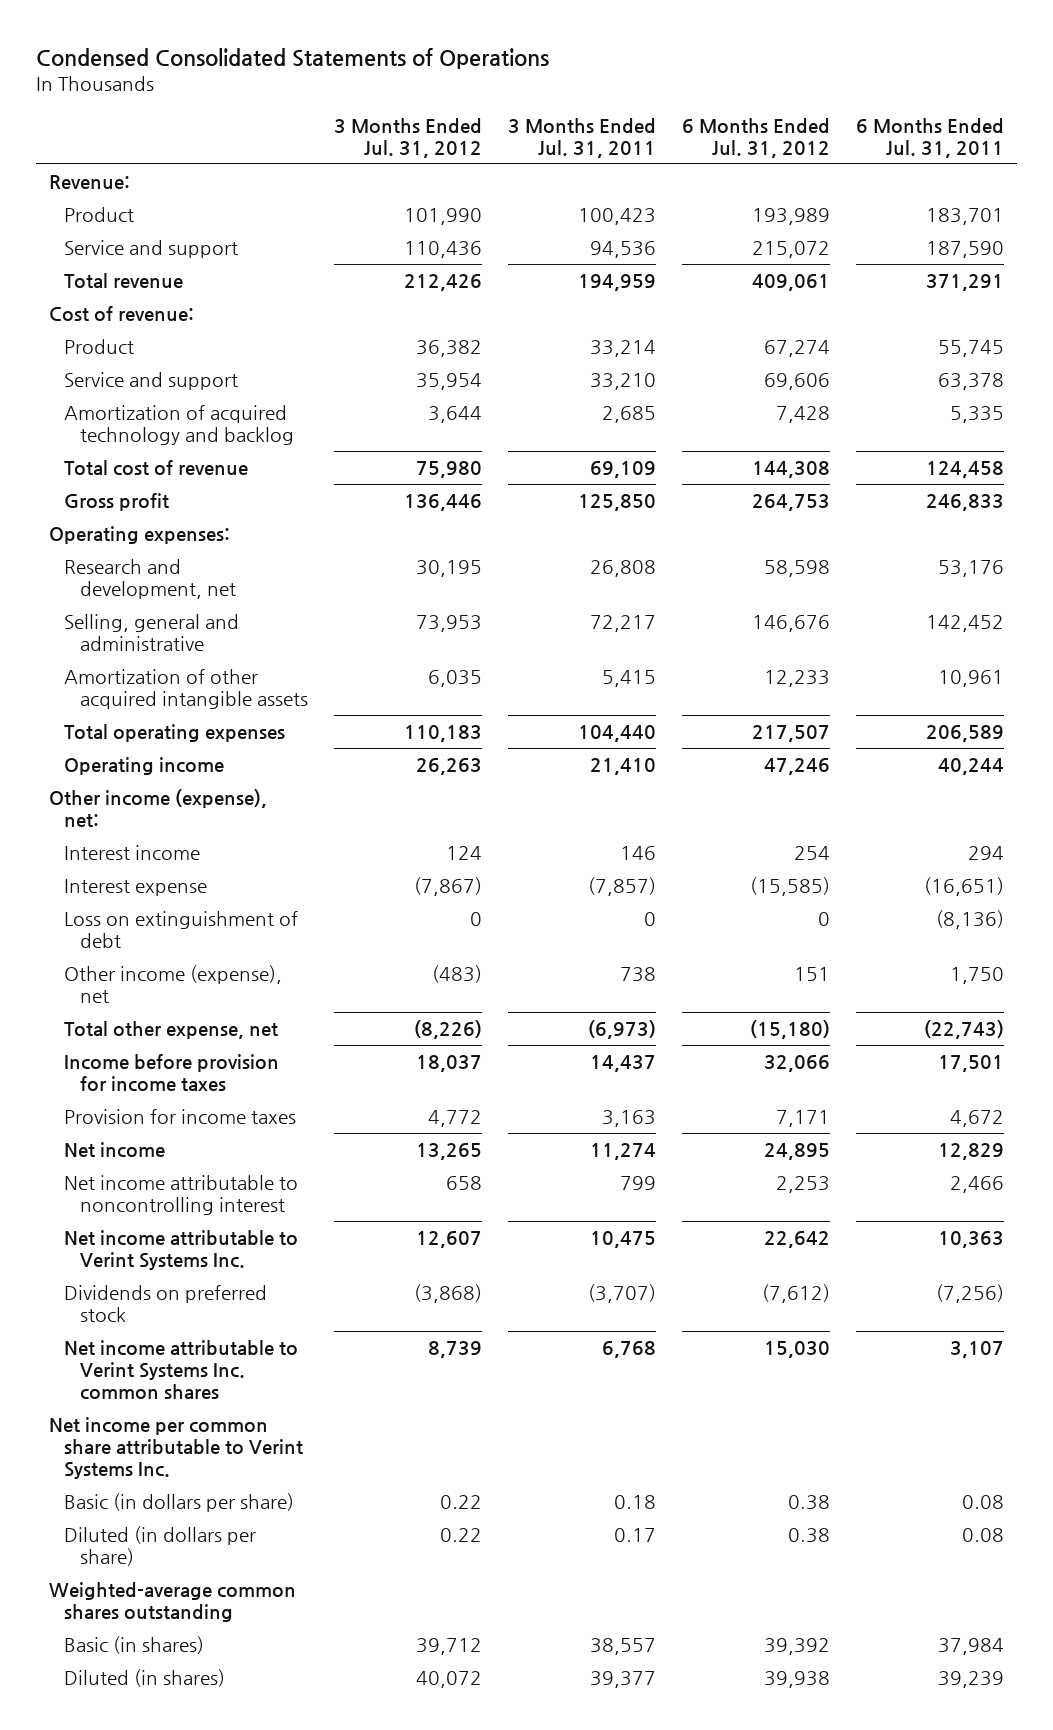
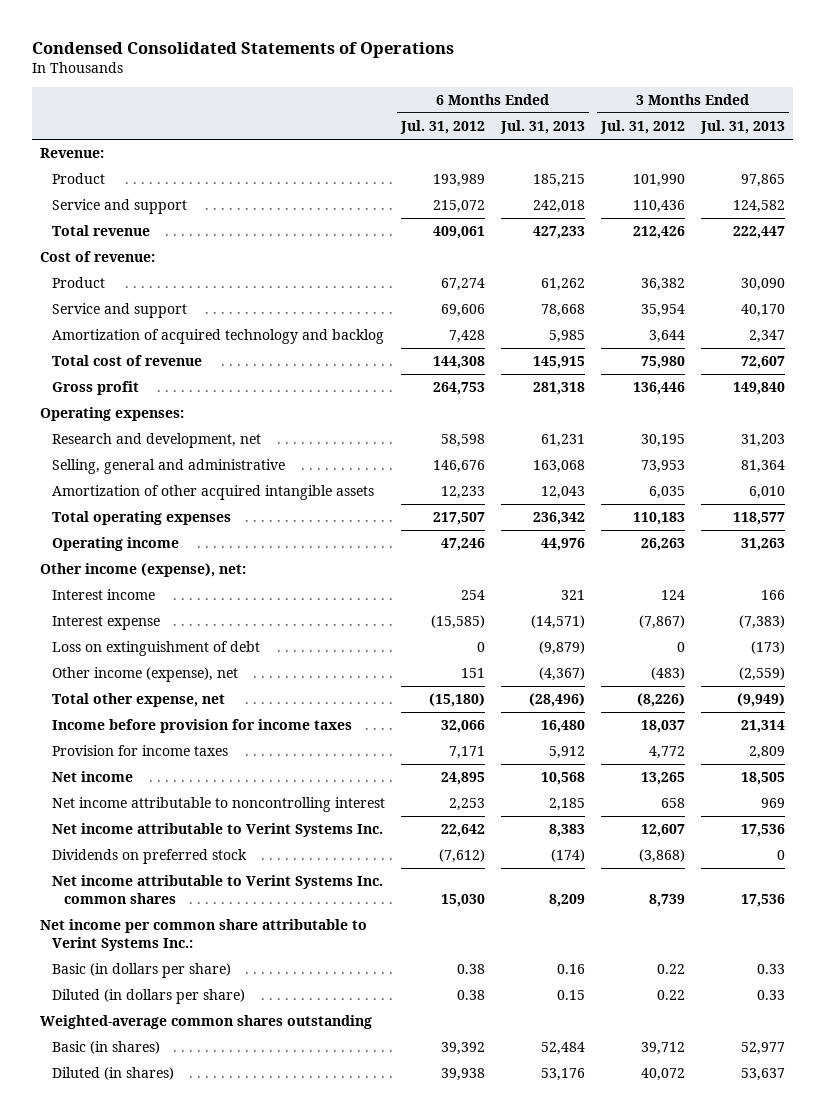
[507,117,656,158] 3 Months Ended Jul. 31, 2011 -> none
[855,117,1004,158] 6 Months Ended Jul. 31, 2011 -> none
none -> [499,120,585,135] Jul. 31, 2013
none -> [699,120,785,135] Jul. 31, 2013
[49,1416,304,1480] Net income per common share attributable to Verint Systems Inc. -> [39,919,367,952] Net income per common share attributable to Verint Systems Inc.:

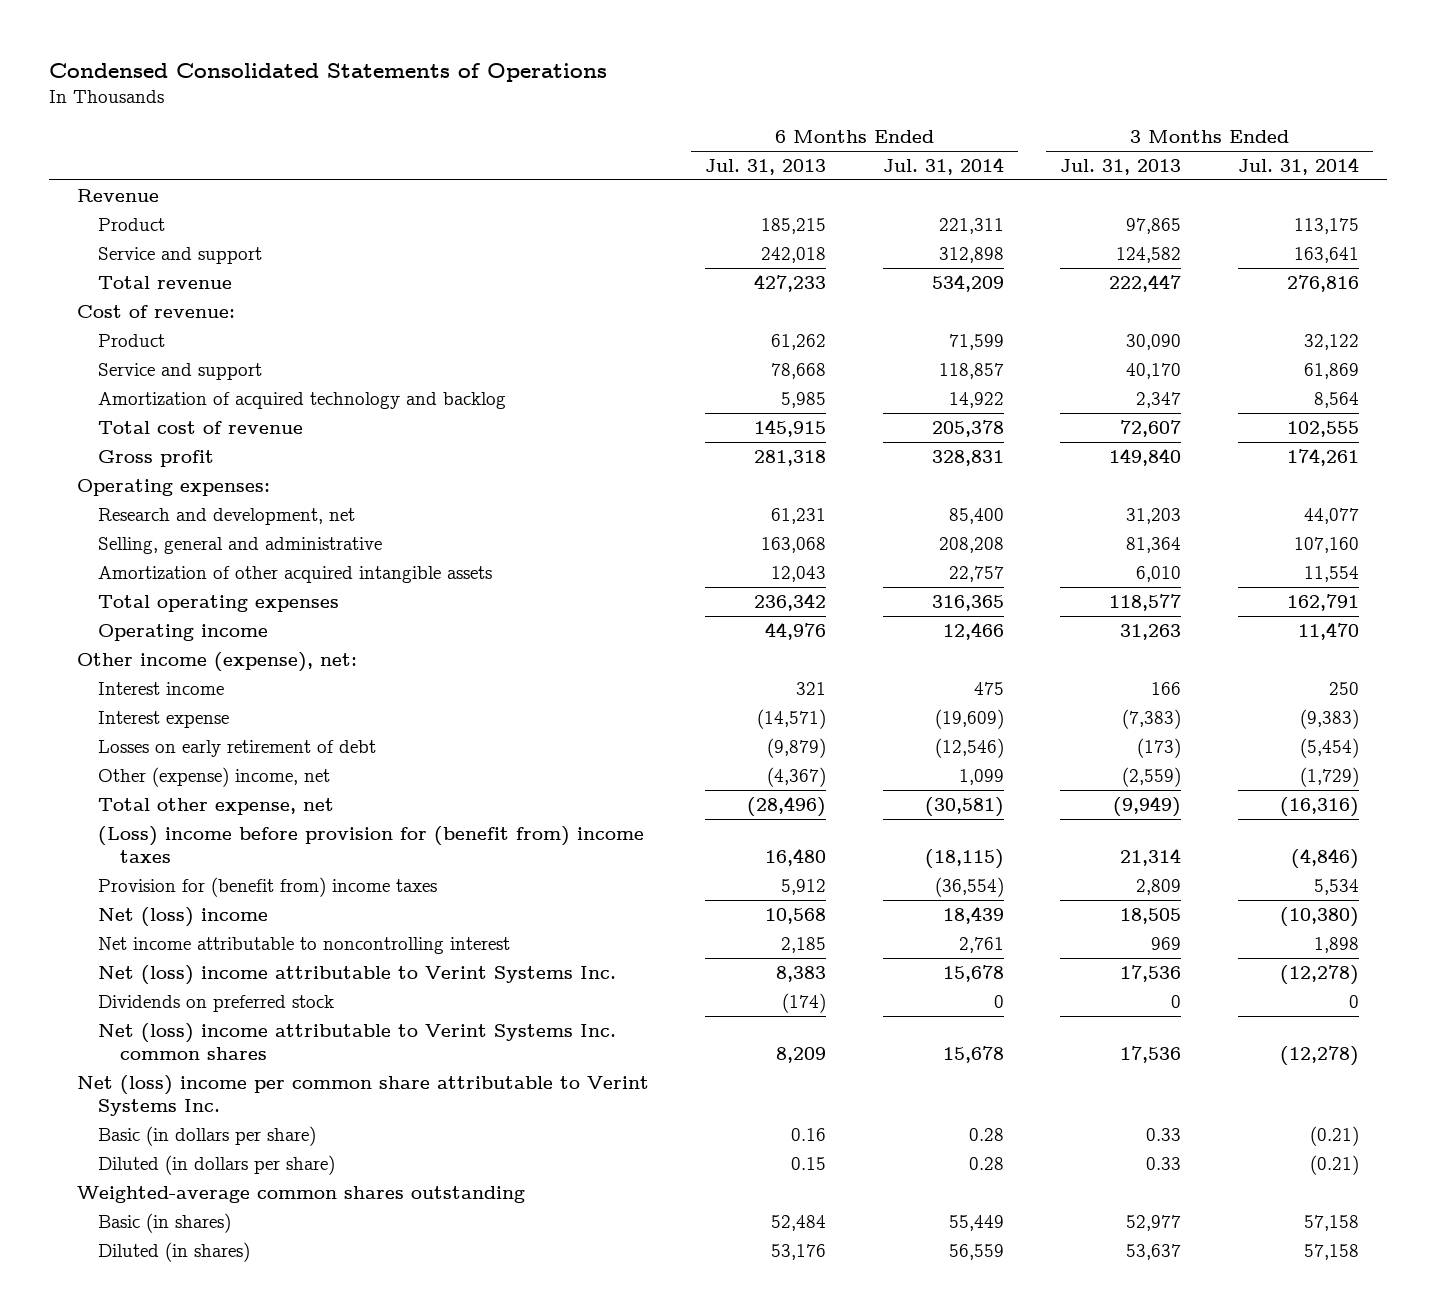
[399,120,485,135] Jul. 31, 2012 -> none
[599,120,685,135] Jul. 31, 2012 -> none
none -> [882,157,1004,176] Jul. 31, 2014
none -> [1237,157,1359,176] Jul. 31, 2014
[39,148,104,159] Revenue: -> [76,188,159,202] Revenue
[51,641,260,657] Loss on extinguishment of debt -> [98,739,377,757] Losses on early retirement of debt
[51,667,238,683] Other income (expense), net -> [98,766,331,787] Other (expense) income, net
[51,719,352,734] Income before provision for income taxes -> [98,825,645,864] (Loss) income before provision for (benefit from) income taxes
[51,745,228,757] Provision for income taxes -> [98,876,438,897] Provision for (benefit from) income taxes
[51,771,133,783] Net income -> [98,906,269,927] Net (loss) income
[51,823,383,838] Net income attributable to Verint Systems Inc. -> [98,964,617,985] Net (loss) income attributable to Verint Systems Inc.
[51,875,383,905] Net income attributable to Verint Systems Inc. common shares -> [98,1022,617,1061] Net (loss) income attributable to Verint Systems Inc. common shares
[39,919,367,952] Net income per common share attributable to Verint Systems Inc.: -> [76,1074,649,1117] Net (loss) income per common share attributable to Verint Systems Inc.

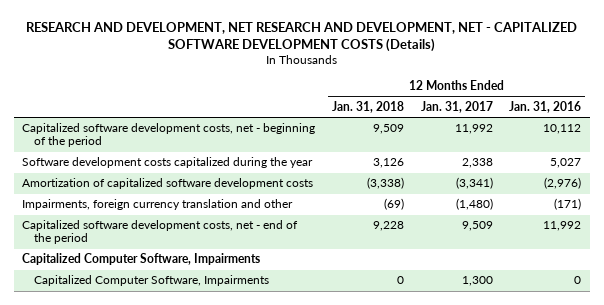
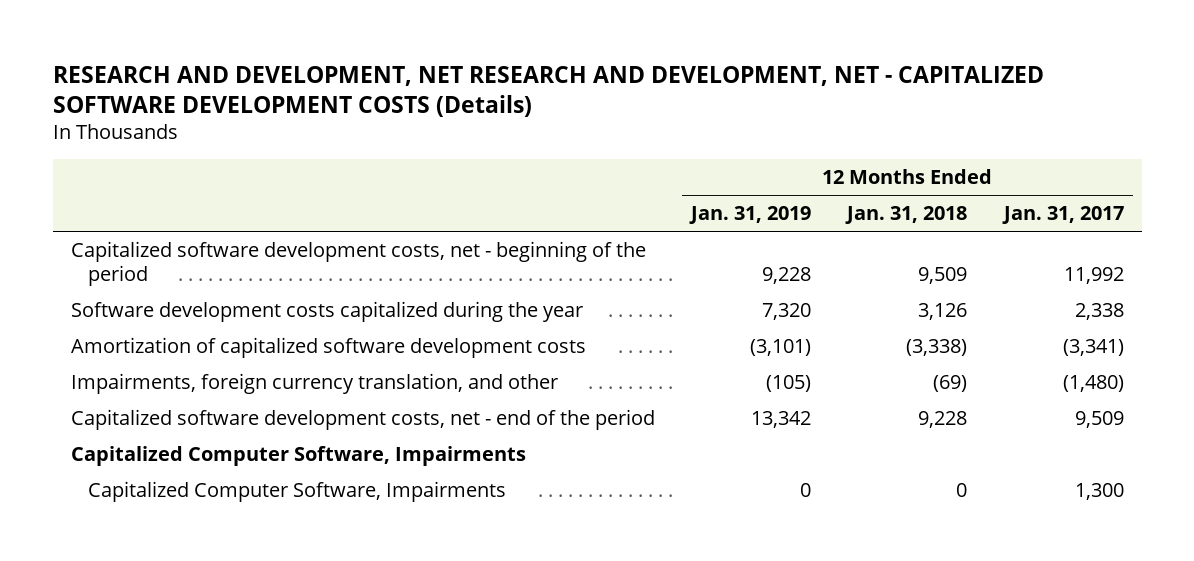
[509,100,582,113] Jan. 31, 2016 -> none
none -> [689,206,812,225] Jan. 31, 2019
[22,199,294,211] Impairments, foreign currency translation and other -> [70,373,558,395] Impairments, foreign currency translation, and other

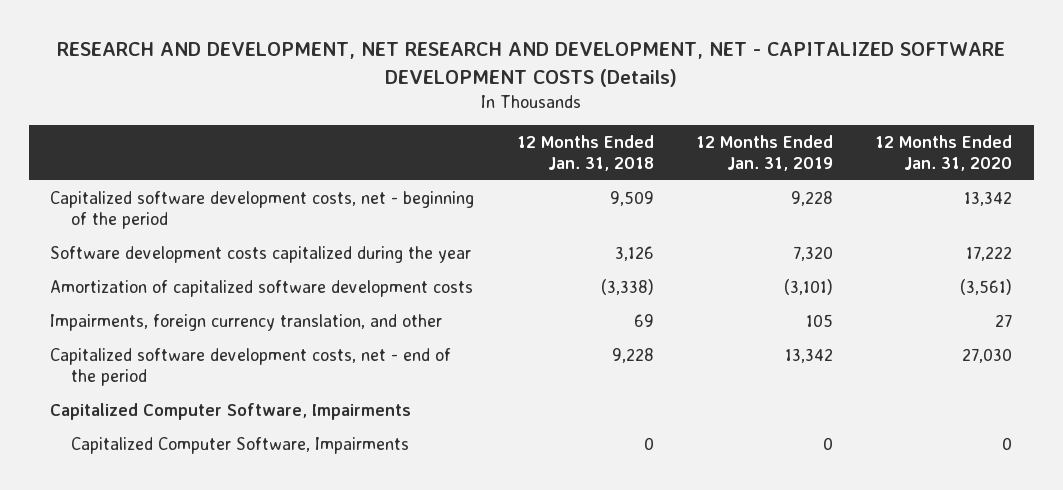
[1001,206,1124,225] Jan. 31, 2017 -> none
none -> [875,135,1013,171] 12 Months Ended Jan. 31, 2020
[766,375,812,393] (105) -> [806,313,834,327] 105
[933,375,968,393] (69) -> [633,313,654,327] 69

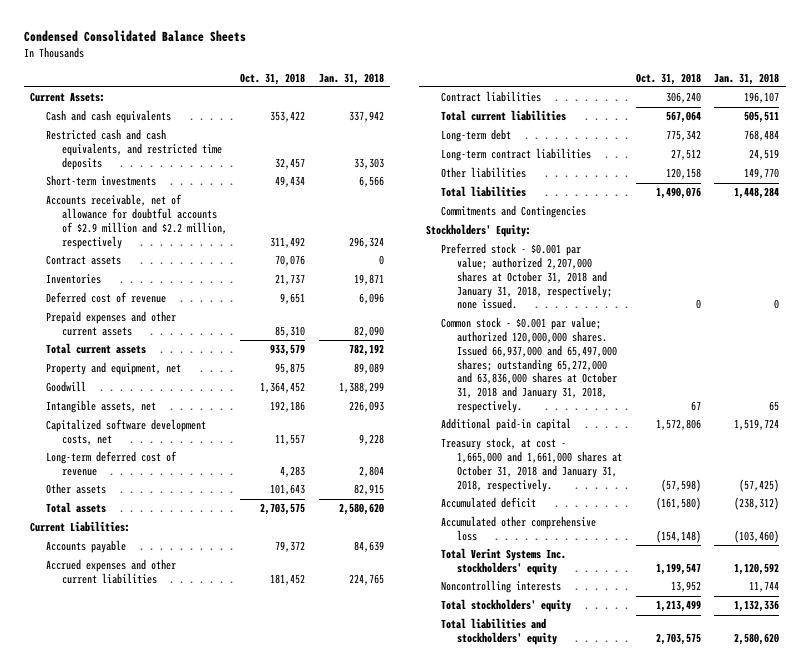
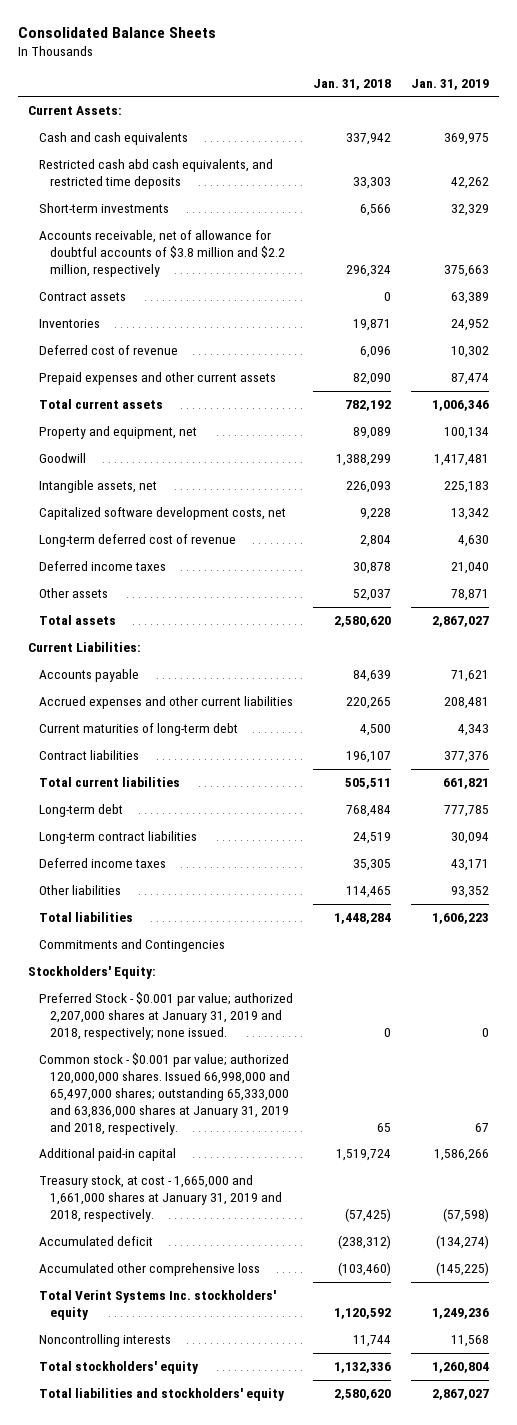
[23,30,246,43] Condensed Consolidated Balance Sheets -> [17,27,216,39] Consolidated Balance Sheets
[240,72,306,85] Oct. 31, 2018 -> none
none -> [411,78,490,90] Jan. 31, 2019
[46,129,222,170] Restricted cash and cash equivalents, and restricted time deposits -> [38,159,273,190] Restricted cash abd cash equivalents, and restricted time deposits
[46,194,227,249] Accounts receivable, net of allowance for doubtful accounts of $2.9 million and $2.2 million, respectively -> [38,230,286,277] Accounts receivable, net of allowance for doubtful accounts of $3.8 million and $2.2 million, respectively
none -> [38,561,166,572] Deferred income taxes
[353,484,384,496] 82,915 -> [353,589,392,602] 52,037
[348,574,384,586] 224,765 -> [346,697,392,710] 220,265
none -> [38,723,238,737] Current maturities of long-term debt
none -> [38,858,166,869] Deferred income taxes
[744,168,780,180] 149,770 -> [346,886,392,899] 114,465
[441,243,613,310] Preferred stock - $0.001 par value; authorized 2,207,000 shares at October 31, 2018 and January 31, 2018, respectively; none issued. -> [38,992,293,1040] Preferred Stock - $0.001 par value; authorized 2,207,000 shares at January 31, 2019 and 2018, respectively; none issued.
[441,317,618,414] Common stock - $0.001 par value; authorized 120,000,000 shares. Issued 66,937,000 and 65,497,000 shares; outstanding 65,272,000 and 63,836,000 shares at October 31, 2018 and January 31, 2018, respectively. -> [38,1053,291,1135] Common stock - $0.001 par value; authorized 120,000,000 shares. Issued 66,998,000 and 65,497,000 shares; outstanding 65,333,000 and 63,836,000 shares at January 31, 2019 and 2018, respectively.
[441,437,623,492] Treasury stock, at cost - 1,665,000 and 1,661,000 shares at October 31, 2018 and January 31, 2018, respectively. -> [38,1175,283,1222] Treasury stock, at cost - 1,665,000 and 1,661,000 shares at January 31, 2019 and 2018, respectively.

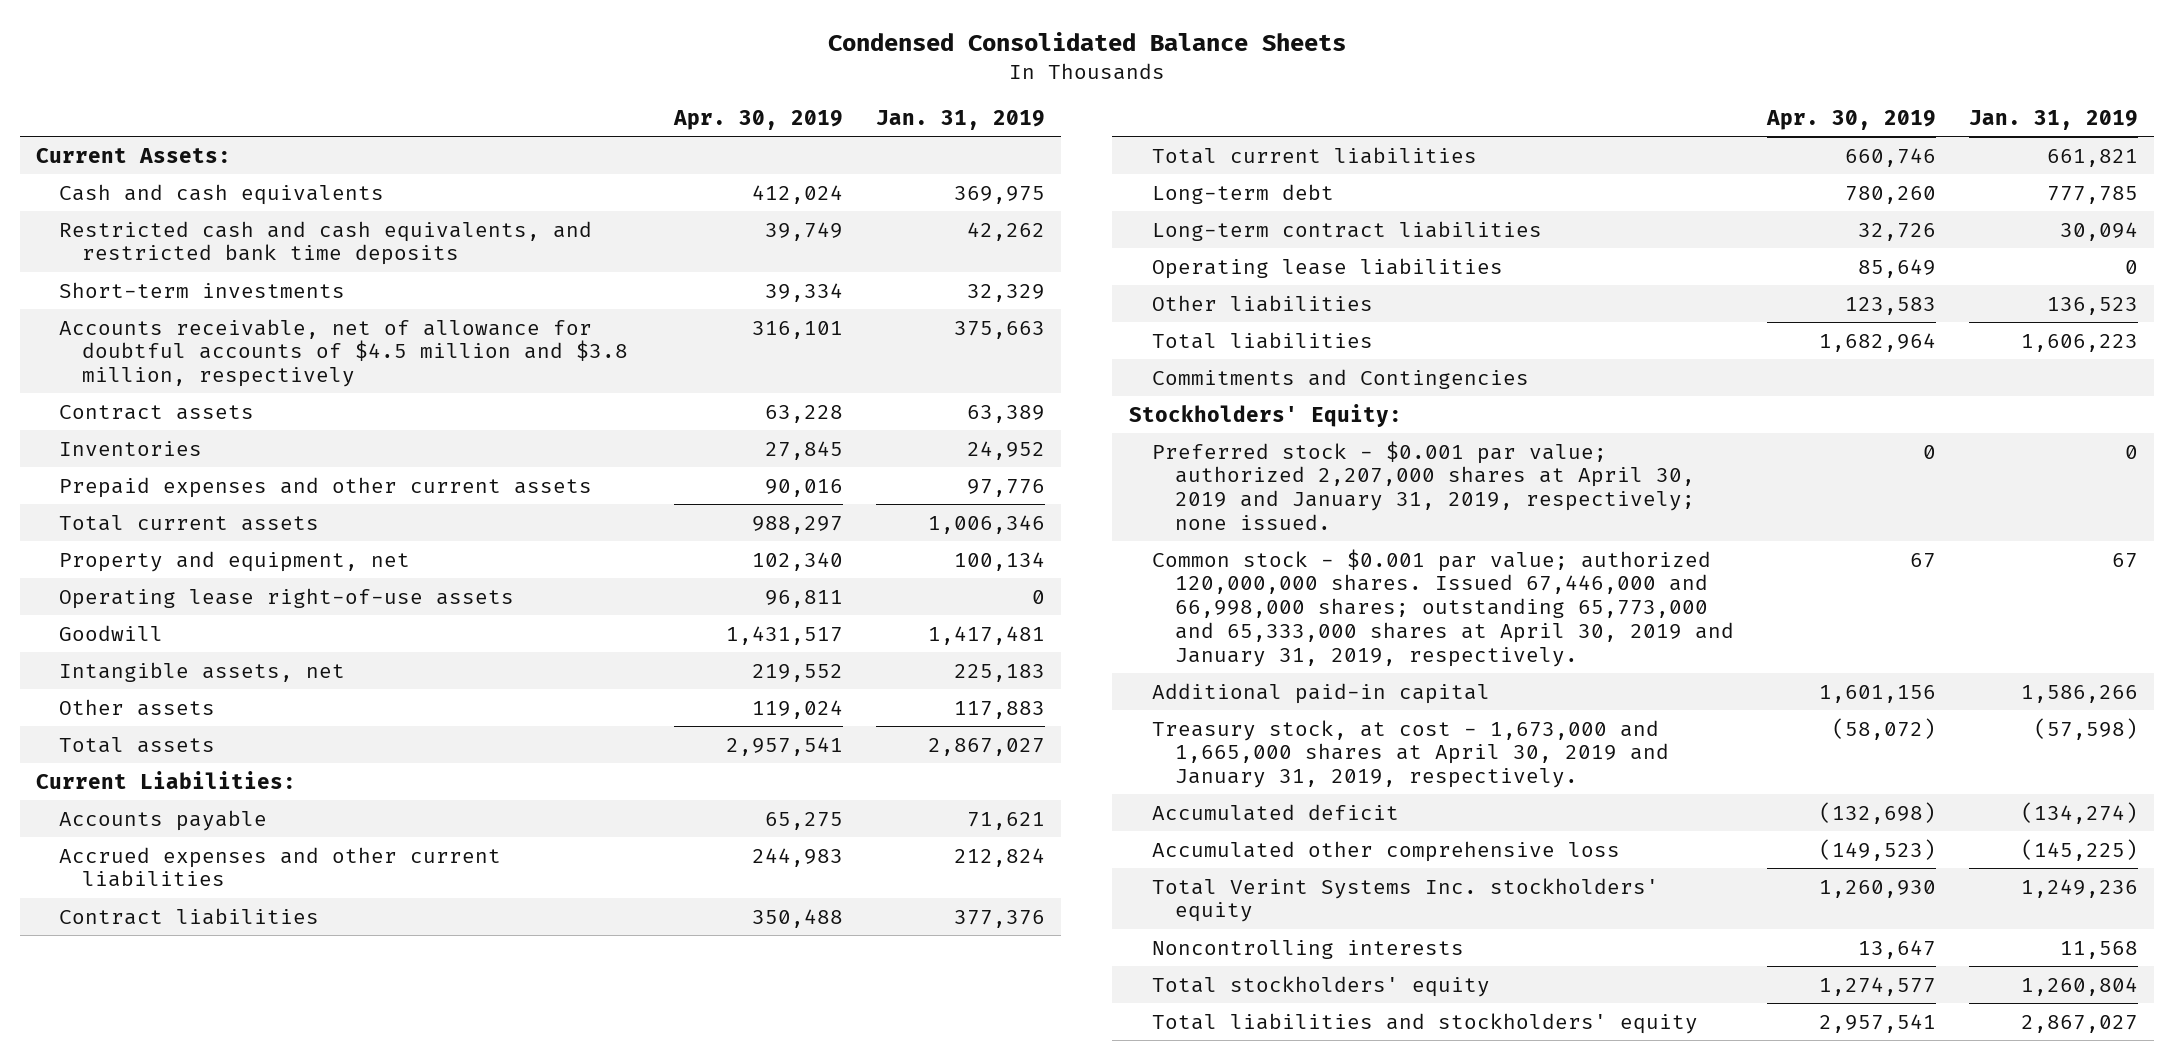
[17,27,216,39] Consolidated Balance Sheets -> [827,32,1346,52] Condensed Consolidated Balance Sheets
[313,78,392,90] Jan. 31, 2018 -> none
none -> [672,109,843,130] Apr. 30, 2019
[38,159,273,190] Restricted cash abd cash equivalents, and restricted time deposits -> [59,220,593,266] Restricted cash and cash equivalents, and restricted bank time deposits
[38,230,286,277] Accounts receivable, net of allowance for doubtful accounts of $3.8 million and $2.2 million, respectively -> [59,318,628,388] Accounts receivable, net of allowance for doubtful accounts of $4.5 million and $3.8 million, respectively
[38,345,178,356] Deferred cost of revenue -> none
[451,373,490,386] 87,474 -> [966,478,1045,497] 97,776
none -> [59,587,515,609] Operating lease right-of-use assets
[38,507,286,521] Capitalized software development costs, net -> none
[38,534,236,548] Long-term deferred cost of revenue -> none
[38,561,166,572] Deferred income taxes -> none
[451,589,490,602] 78,871 -> [953,700,1045,719] 117,883
[38,723,238,737] Current maturities of long-term debt -> none
[444,697,490,710] 208,481 -> [953,847,1045,867] 212,824
[38,858,166,869] Deferred income taxes -> none
none -> [1151,257,1503,279] Operating lease liabilities
[451,886,490,899] 93,352 -> [2046,296,2138,315] 136,523
[38,992,293,1040] Preferred Stock - $0.001 par value; authorized 2,207,000 shares at January 31, 2019 and 2018, respectively; none issued. -> [1151,440,1695,530] Preferred stock - $0.001 par value; authorized 2,207,000 shares at April 30, 2019 and January 31, 2019, respectively; none issued.
[38,1053,291,1135] Common stock - $0.001 par value; authorized 120,000,000 shares. Issued 66,998,000 and 65,497,000 shares; outstanding 65,333,000 and 63,836,000 shares at January 31, 2019 and 2018, respectively. -> [1151,548,1734,667] Common stock - $0.001 par value; authorized 120,000,000 shares. Issued 67,446,000 and 66,998,000 shares; outstanding 65,773,000 and 65,333,000 shares at April 30, 2019 and January 31, 2019, respectively.
[38,1175,283,1222] Treasury stock, at cost - 1,665,000 and 1,661,000 shares at January 31, 2019 and 2018, respectively. -> [1151,719,1669,789] Treasury stock, at cost - 1,673,000 and 1,665,000 shares at April 30, 2019 and January 31, 2019, respectively.

